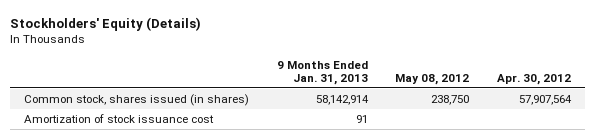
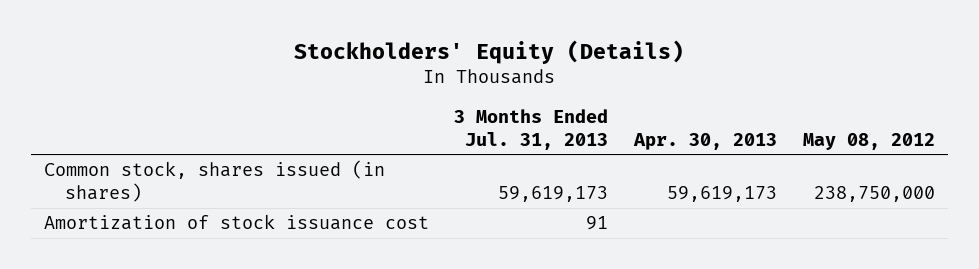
[276,60,368,85] 9 Months Ended Jan. 31, 2013 -> none
[497,73,572,85] Apr. 30, 2012 -> none
none -> [454,108,609,150] 3 Months Ended Jul. 31, 2013
none -> [633,132,778,150] Apr. 30, 2013
[431,94,470,105] 238,750 -> [814,186,936,203] 238,750,000

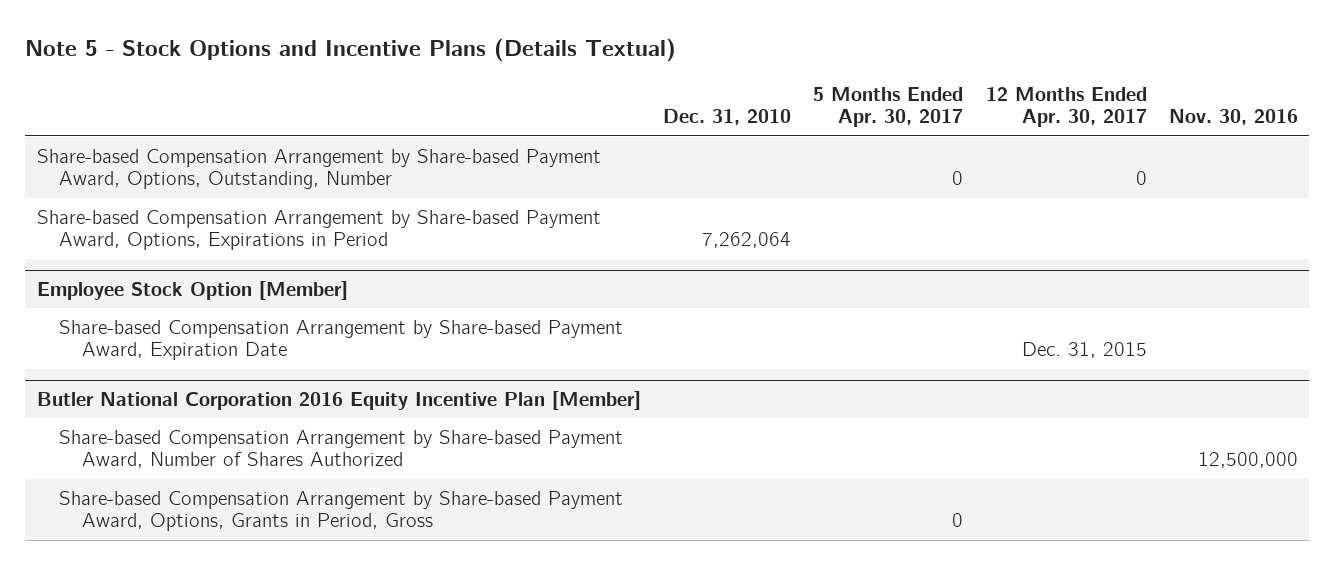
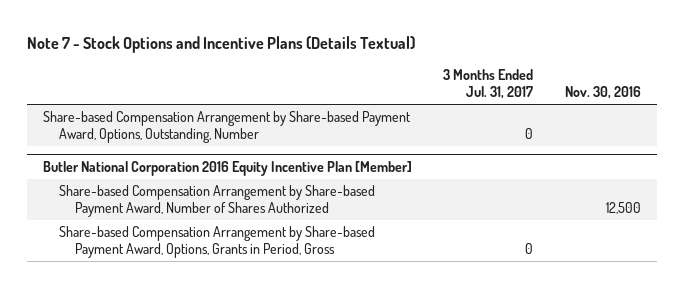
[25,37,677,62] Note 5 - Stock Options and Incentive Plans (Details Textual) -> [27,35,416,53] Note 7 - Stock Options and Incentive Plans (Details Textual)
[663,109,792,126] Dec. 31, 2010 -> none
[813,86,964,128] 5 Months Ended Apr. 30, 2017 -> none
[985,86,1147,128] 12 Months Ended Apr. 30, 2017 -> none
none -> [443,69,534,100] 3 Months Ended Jul. 31, 2017
[36,209,601,251] Share-based Compensation Arrangement by Share-based Payment Award, Options, Expirations in Period -> none
[36,280,348,300] Employee Stock Option [Member] -> none
[59,319,624,361] Share-based Compensation Arrangement by Share-based Payment Award, Expiration Date -> none
[1198,452,1299,469] 12,500,000 -> [605,202,641,215] 12,500

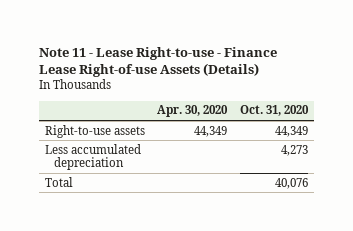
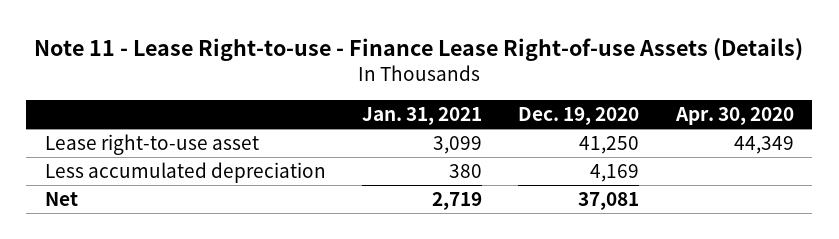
[239,105,309,117] Oct. 31, 2020 -> none
none -> [362,106,483,125] Jan. 31, 2021
none -> [518,106,640,125] Dec. 19, 2020
[45,124,146,138] Right-to-use assets -> [44,134,259,156] Lease right-to-use asset
[45,176,74,187] Total -> [44,192,78,207] Net

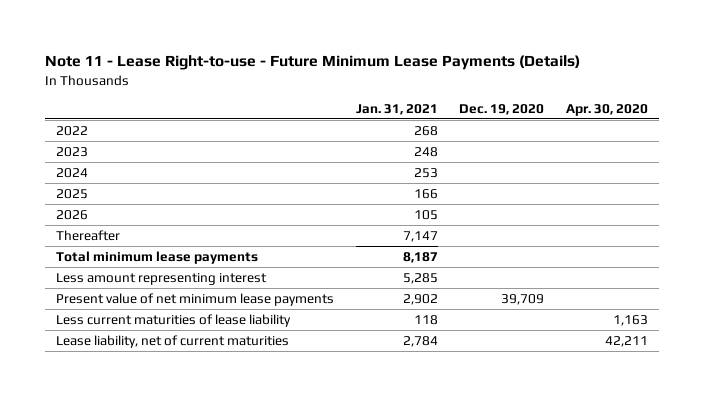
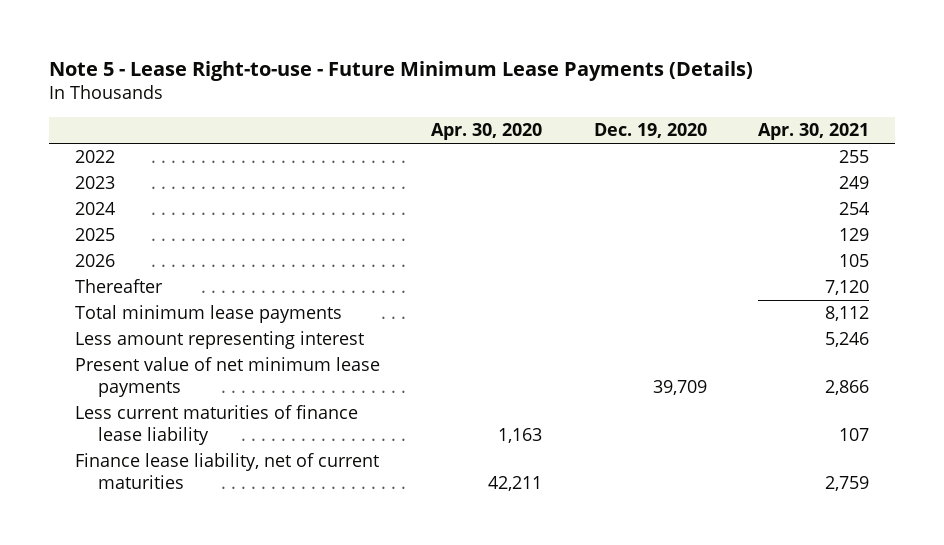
[45,55,581,71] Note 11 - Lease Right-to-use - Future Minimum Lease Payments (Details) -> [49,61,754,82] Note 5 - Lease Right-to-use - Future Minimum Lease Payments (Details)
[355,104,438,116] Jan. 31, 2021 -> none
none -> [758,123,870,141] Apr. 30, 2021
[56,313,292,327] Less current maturities of lease liability -> [74,405,358,446] Less current maturities of finance lease liability
[56,334,290,348] Lease liability, net of current maturities -> [74,453,379,490] Finance lease liability, net of current maturities

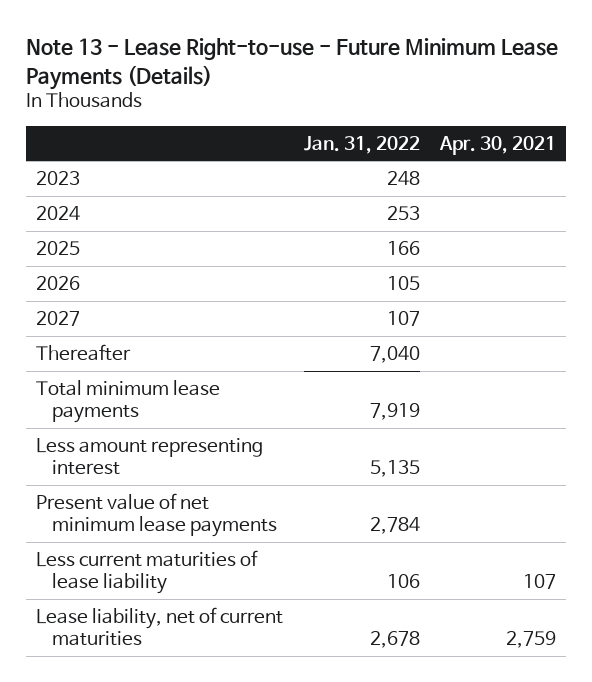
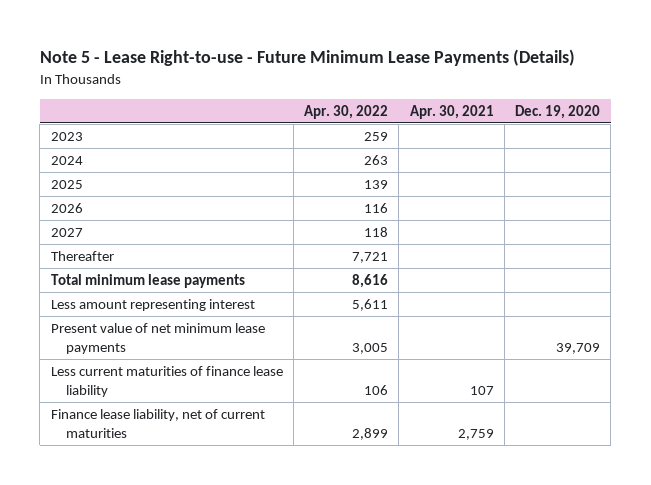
[26,38,559,90] Note 13 - Lease Right-to-use - Future Minimum Lease Payments (Details) -> [39,49,575,67] Note 5 - Lease Right-to-use - Future Minimum Lease Payments (Details)
[303,135,420,154] Jan. 31, 2022 -> none
none -> [304,104,389,119] Apr. 30, 2022
none -> [514,104,600,119] Dec. 19, 2020
[36,549,259,595] Less current maturities of lease liability -> [50,365,283,398] Less current maturities of finance lease liability
[36,606,284,647] Lease liability, net of current maturities -> [50,408,265,439] Finance lease liability, net of current maturities

